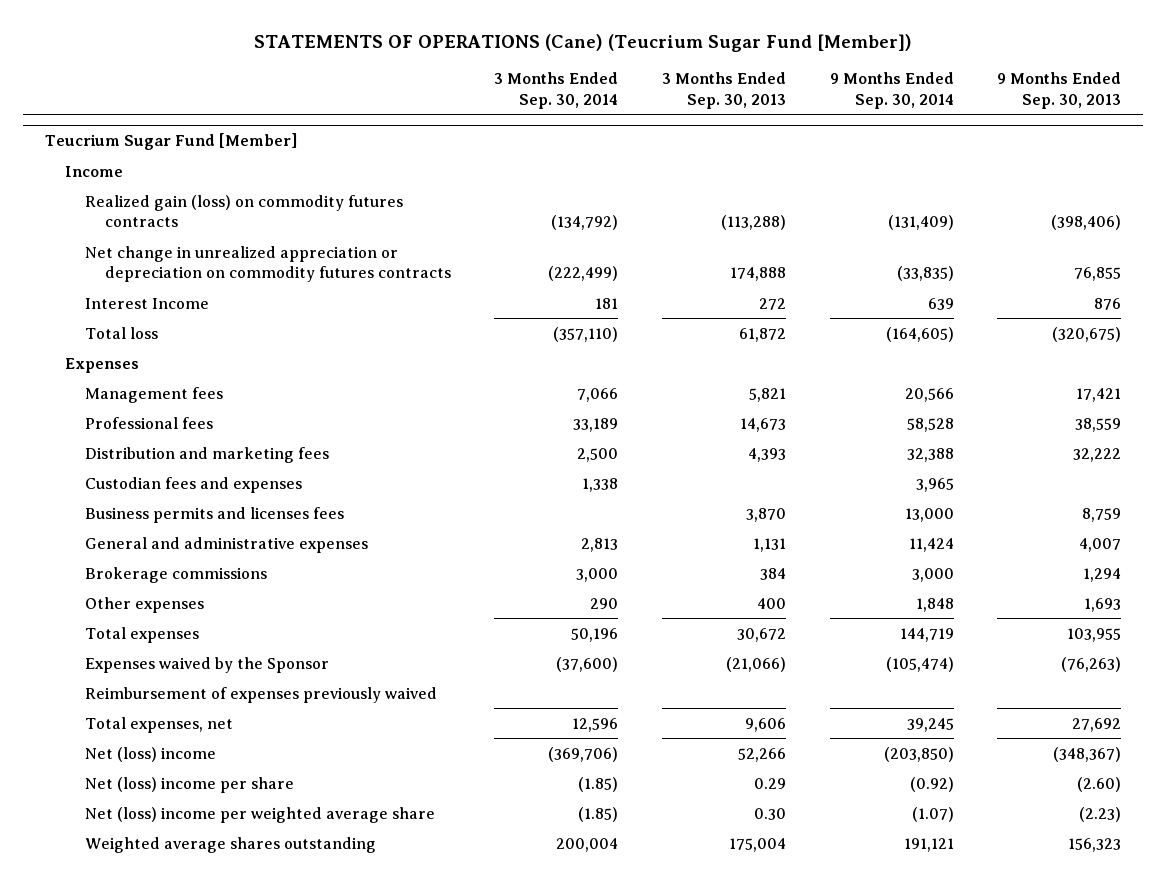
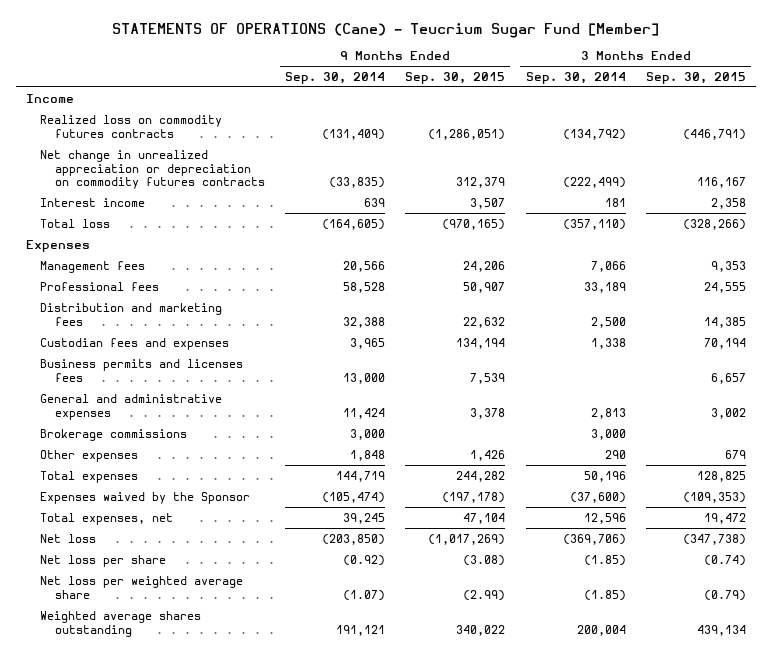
[253,33,912,52] STATEMENTS OF OPERATIONS (Cane) (Teucrium Sugar Fund [Member]) -> [111,22,659,38] STATEMENTS OF OPERATIONS (Cane) - Teucrium Sugar Fund [Member]
[661,72,786,109] 3 Months Ended Sep. 30, 2013 -> none
[997,72,1122,109] 9 Months Ended Sep. 30, 2013 -> none
none -> [405,71,506,84] Sep. 30, 2015
none -> [645,71,746,84] Sep. 30, 2015
[44,132,297,150] Teucrium Sugar Fund [Member] -> none
[84,194,403,228] Realized gain (loss) on commodity futures contracts -> [40,114,223,138] Realized loss on commodity futures contracts
[84,297,209,309] Interest Income -> [40,197,146,207] Interest income
[84,686,437,703] Reimbursement of expenses previously waived -> none
[84,746,216,762] Net (loss) income -> [40,533,97,543] Net loss
[84,776,294,793] Net (loss) income per share -> [40,554,167,567] Net loss per share
[84,806,435,823] Net (loss) income per weighted average share -> [40,575,244,599] Net loss per weighted average share

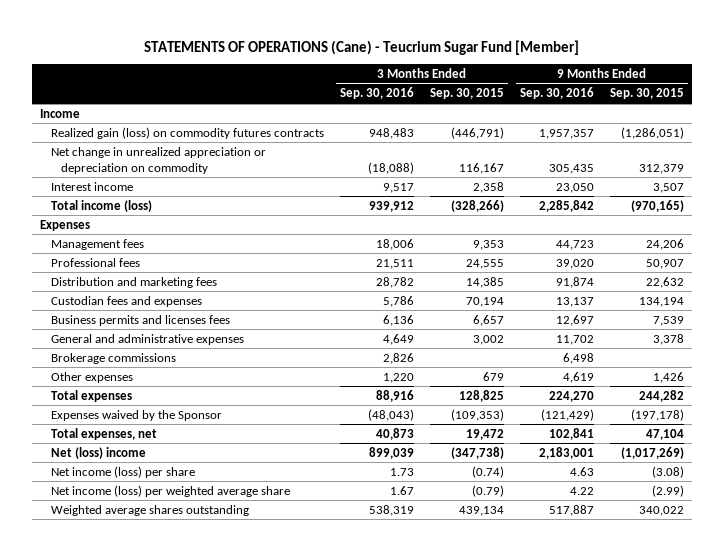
[285,71,386,84] Sep. 30, 2014 -> none
[525,71,626,84] Sep. 30, 2014 -> none
none -> [339,87,414,100] Sep. 30, 2016
none -> [519,87,594,100] Sep. 30, 2016
[40,114,223,138] Realized loss on commodity futures contracts -> [50,126,324,139] Realized gain (loss) on commodity futures contracts
[40,149,265,190] Net change in unrealized appreciation or depreciation on commodity futures contracts -> [50,146,266,174] Net change in unrealized appreciation or depreciation on commodity
[40,218,111,228] Total loss -> [50,199,152,212] Total income (loss)
[40,533,97,543] Net loss -> [50,446,146,459] Net (loss) income
[40,554,167,567] Net loss per share -> [50,465,195,478] Net income (loss) per share
[40,575,244,599] Net loss per weighted average share -> [50,484,290,497] Net income (loss) per weighted average share

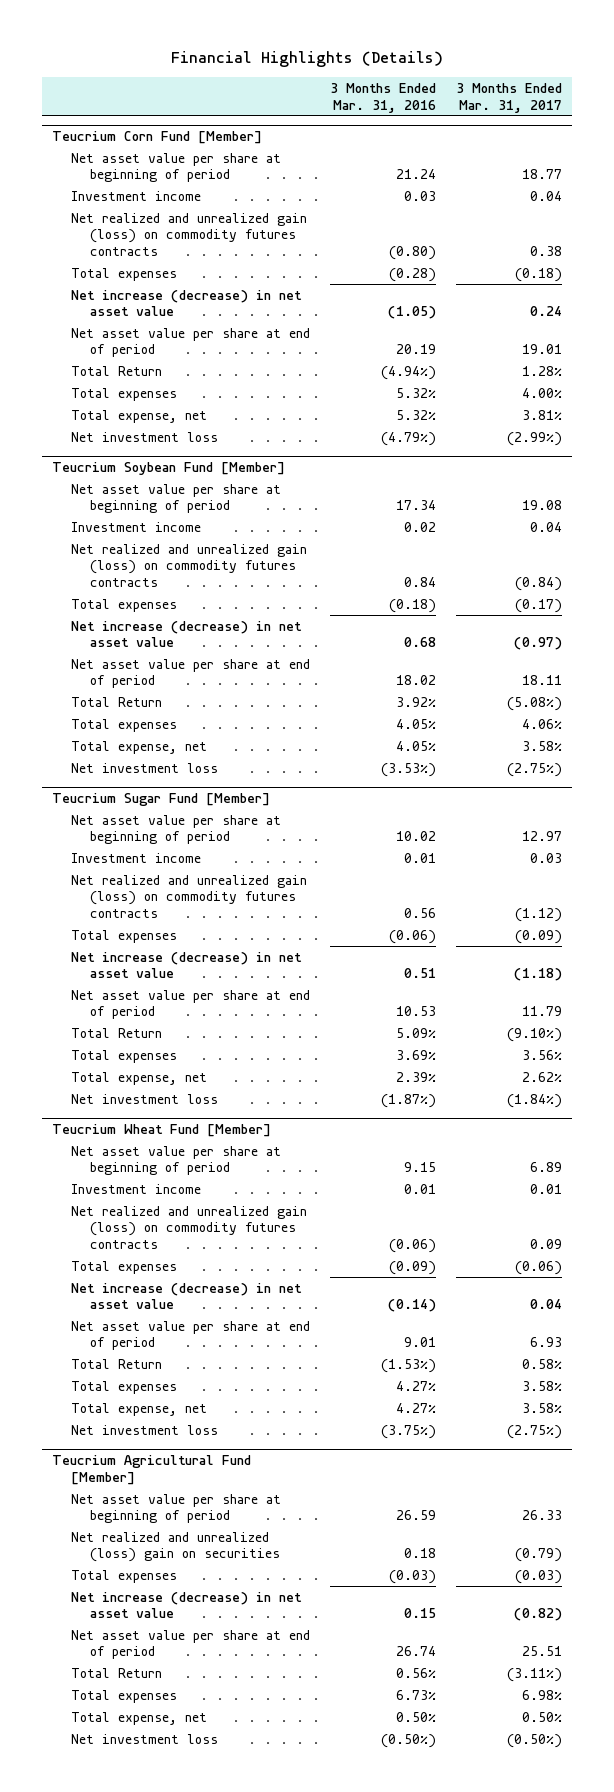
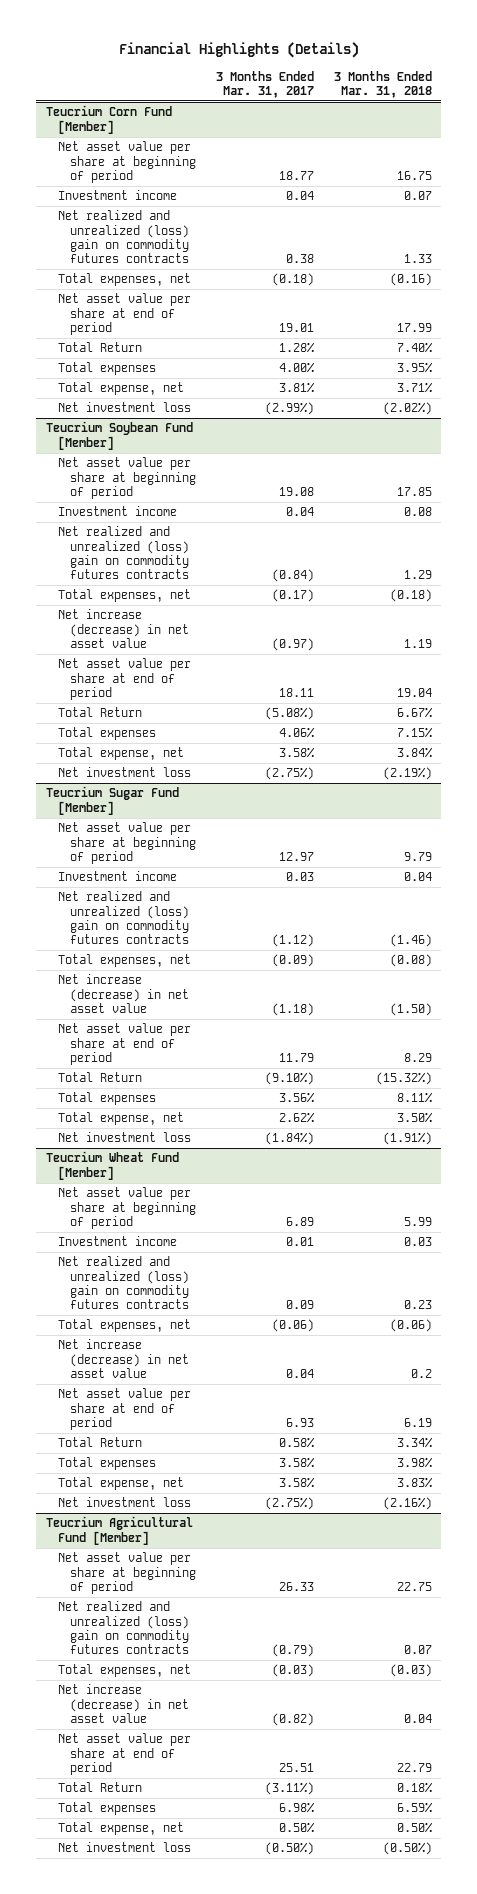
[330,82,437,113] 3 Months Ended Mar. 31, 2016 -> none
none -> [333,70,432,98] 3 Months Ended Mar. 31, 2018
[71,289,303,317] Net increase (decrease) in net asset value -> none
[71,212,308,257] Net realized and unrealized gain (loss) on commodity futures contracts -> [57,210,189,263] Net realized and unrealized (loss) gain on commodity futures contracts
[71,267,178,281] Total expenses -> [57,273,191,287] Total expenses, net
[71,543,308,588] Net realized and unrealized gain (loss) on commodity futures contracts -> [57,526,189,579] Net realized and unrealized (loss) gain on commodity futures contracts
[71,598,178,612] Total expenses -> [57,589,191,603] Total expenses, net
[71,874,308,919] Net realized and unrealized gain (loss) on commodity futures contracts -> [57,891,189,944] Net realized and unrealized (loss) gain on commodity futures contracts
[71,929,178,943] Total expenses -> [57,954,191,968] Total expenses, net
[71,1205,308,1250] Net realized and unrealized gain (loss) on commodity futures contracts -> [57,1256,189,1309] Net realized and unrealized (loss) gain on commodity futures contracts
[71,1260,178,1274] Total expenses -> [57,1319,191,1333] Total expenses, net
[71,1531,281,1563] Net realized and unrealized (loss) gain on securities -> [57,1601,189,1654] Net realized and unrealized (loss) gain on commodity futures contracts
[71,1569,178,1583] Total expenses -> [57,1664,191,1678] Total expenses, net

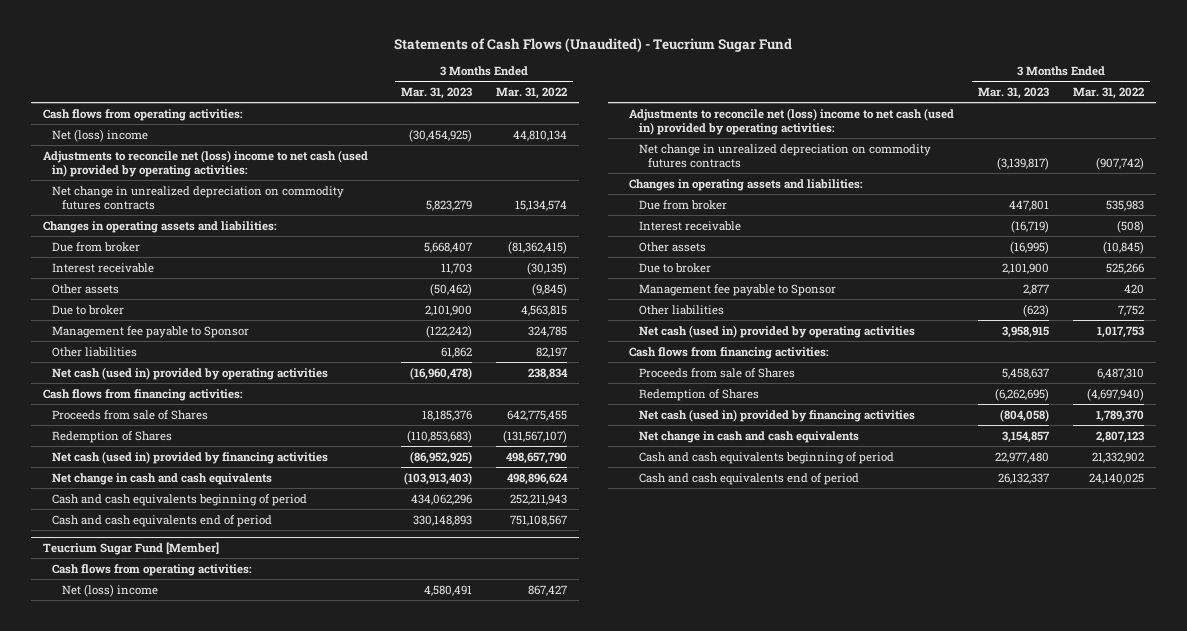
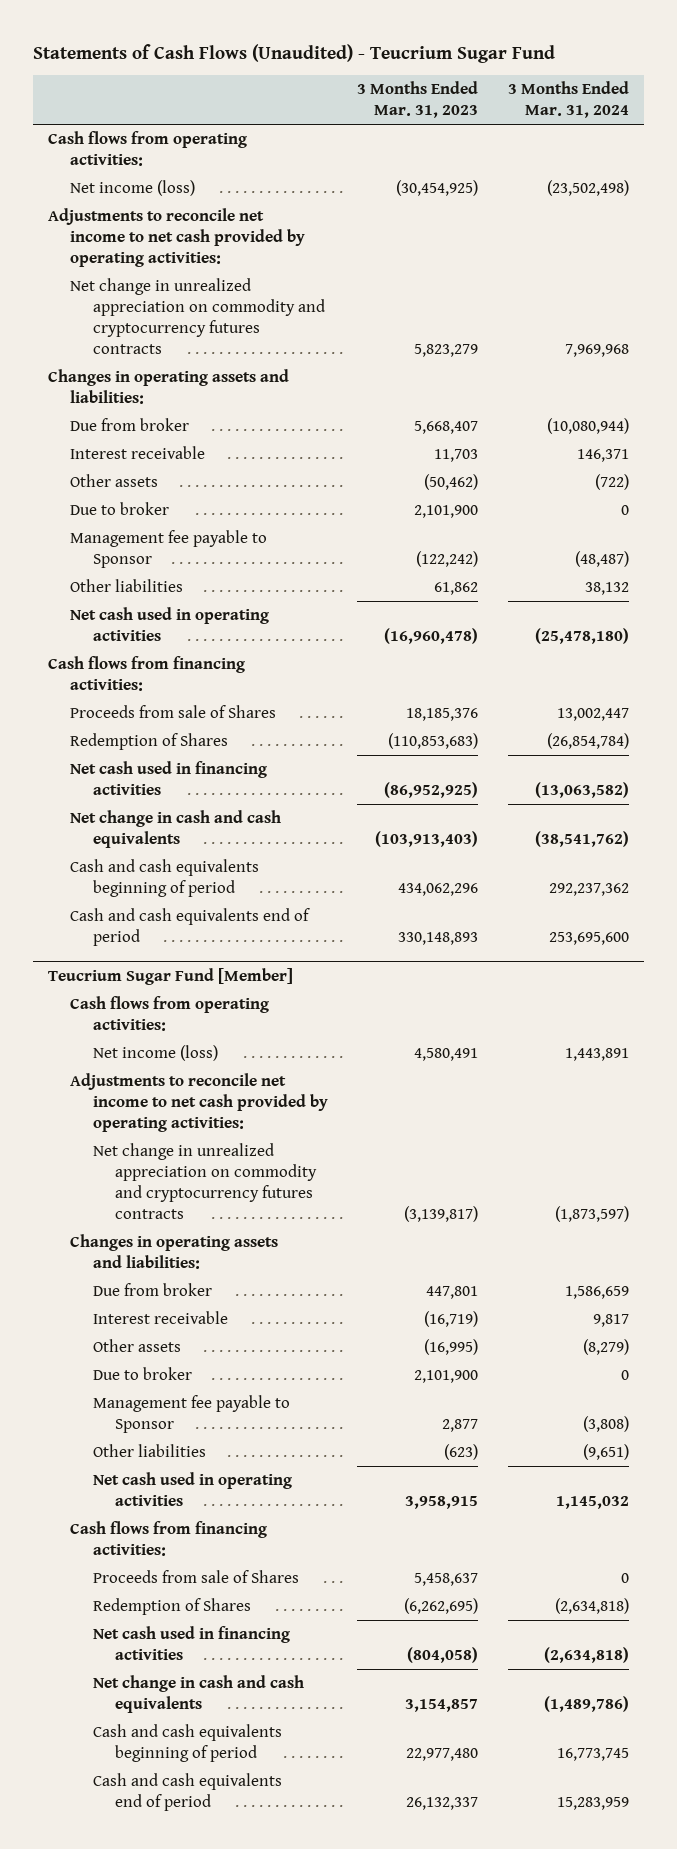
[496,87,568,100] Mar. 31, 2022 -> none
none -> [507,81,629,119] 3 Months Ended Mar. 31, 2024
[52,128,149,142] Net (loss) income -> [70,180,196,197] Net income (loss)
[43,149,369,177] Adjustments to reconcile net (loss) income to net cash (used in) provided by operating activities: -> [48,208,306,267] Adjustments to reconcile net income to net cash provided by operating activities:
[52,185,345,210] Net change in unrealized depreciation on commodity futures contracts -> [70,278,325,354] Net change in unrealized appreciation on commodity and cryptocurrency futures contracts
[52,366,329,380] Net cash (used in) provided by operating activities -> [70,607,270,642] Net cash used in operating activities
[52,450,329,464] Net cash (used in) provided by financing activities -> [70,761,268,796] Net cash used in financing activities
[61,583,158,597] Net (loss) income -> [92,1045,218,1062] Net income (loss)
[629,107,955,135] Adjustments to reconcile net (loss) income to net cash (used in) provided by operating activities: -> [70,1073,328,1132] Adjustments to reconcile net income to net cash provided by operating activities:
[638,143,931,168] Net change in unrealized depreciation on commodity futures contracts -> [92,1143,318,1219] Net change in unrealized appreciation on commodity and cryptocurrency futures contracts
[638,324,915,338] Net cash (used in) provided by operating activities -> [92,1472,292,1507] Net cash used in operating activities
[638,408,915,422] Net cash (used in) provided by financing activities -> [92,1626,290,1661] Net cash used in financing activities

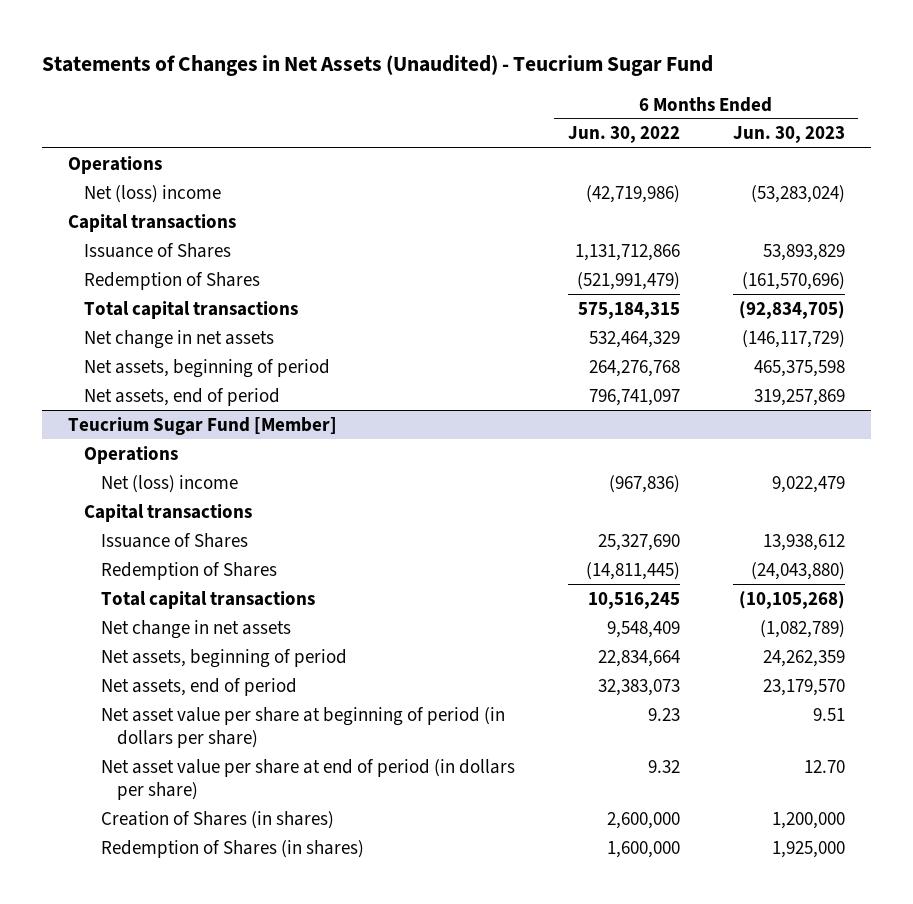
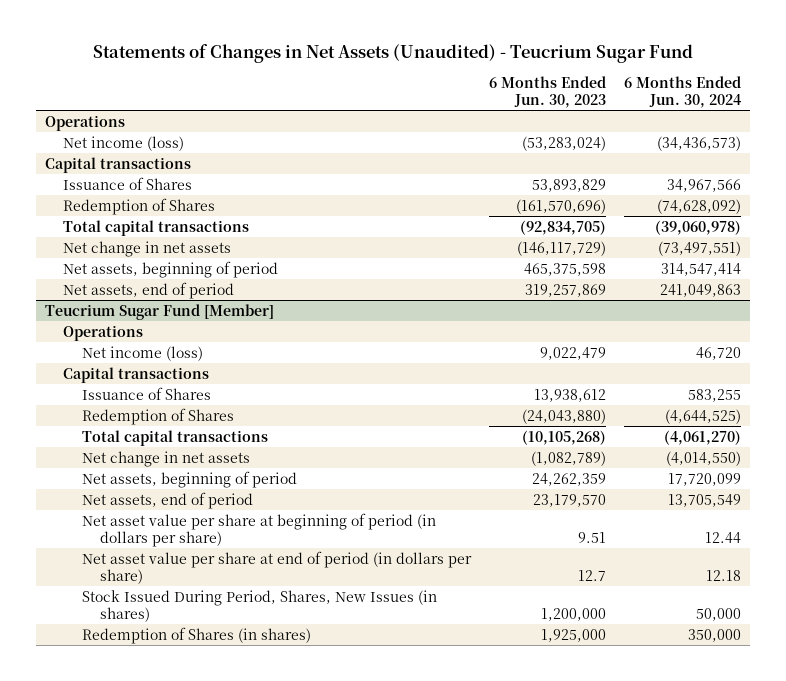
[567,126,680,144] Jun. 30, 2022 -> none
none -> [624,75,742,109] 6 Months Ended Jun. 30, 2024
[84,184,222,203] Net (loss) income -> [63,135,185,151] Net income (loss)
[100,474,238,493] Net (loss) income -> [81,345,203,361] Net income (loss)
[803,759,845,773] 12.70 -> [577,570,606,582] 12.7
[100,810,334,829] Creation of Shares (in shares) -> [81,589,437,623] Stock Issued During Period, Shares, New Issues (in shares)

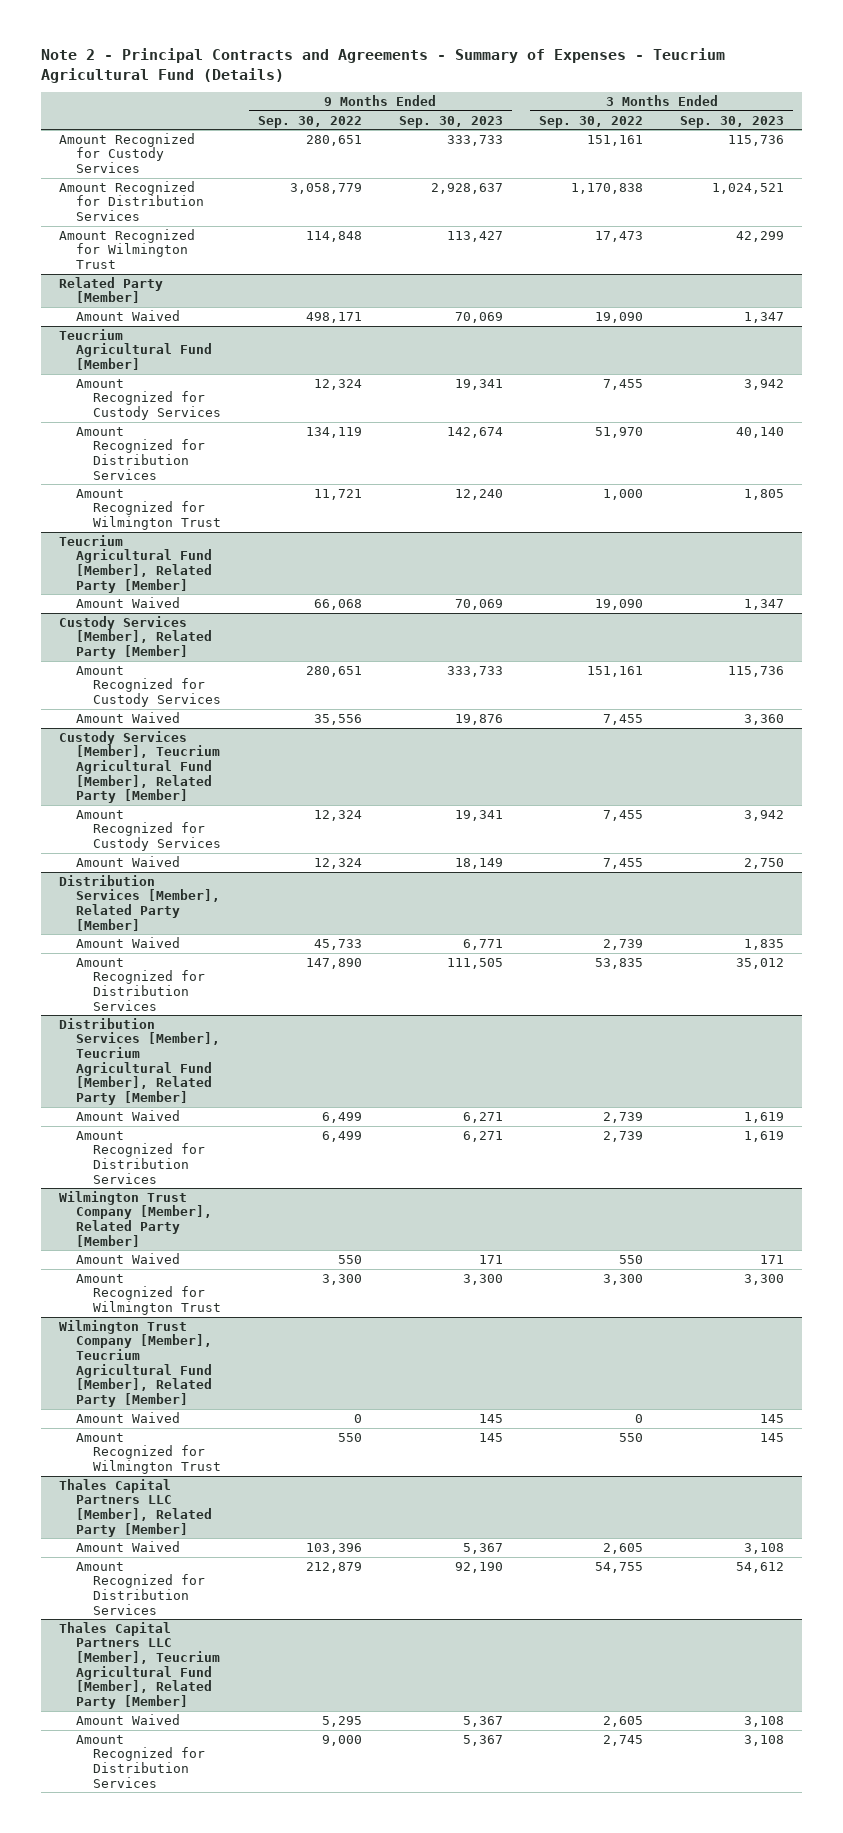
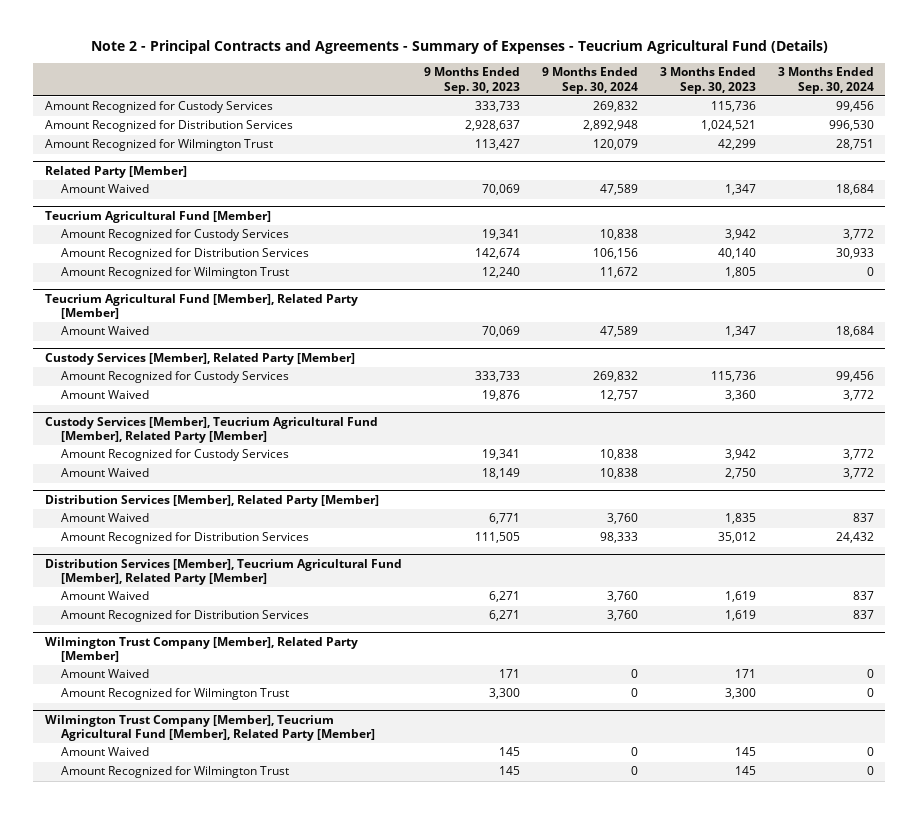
[258,115,363,128] Sep. 30, 2022 -> none
[539,115,644,128] Sep. 30, 2022 -> none
none -> [541,67,638,94] 9 Months Ended Sep. 30, 2024
none -> [778,67,875,94] 3 Months Ended Sep. 30, 2024
[59,1478,213,1537] Thales Capital Partners LLC [Member], Related Party [Member] -> none
[76,1540,181,1552] Amount Waived -> none
[76,1561,206,1615] Amount Recognized for Distribution Services -> none
[59,1621,221,1709] Thales Capital Partners LLC [Member], Teucrium Agricultural Fund [Member], Related Party [Member] -> none
[76,1713,181,1725] Amount Waived -> none
[76,1734,206,1788] Amount Recognized for Distribution Services -> none

